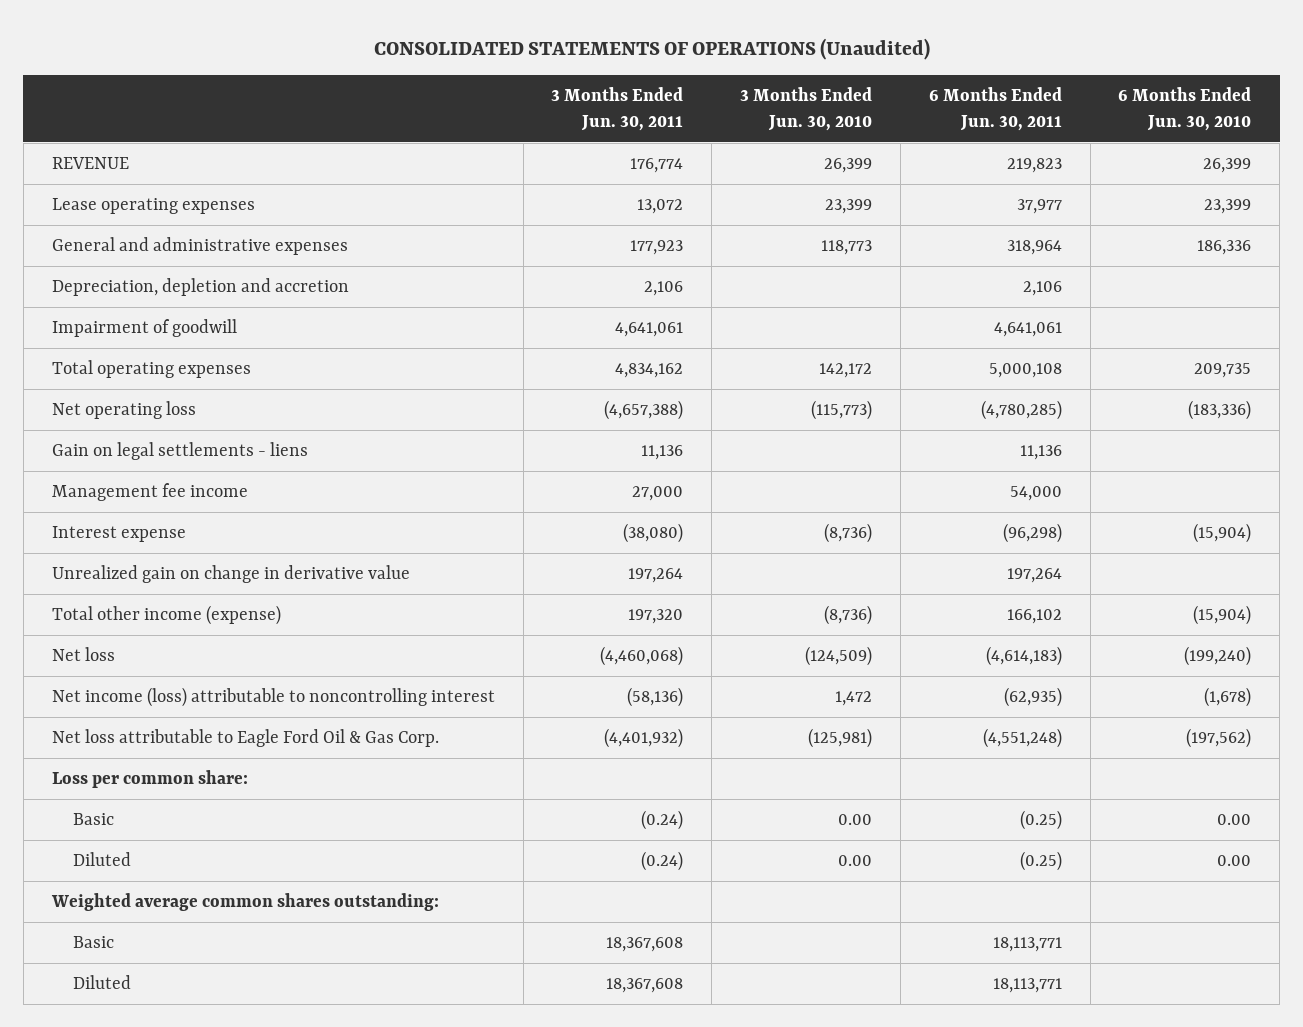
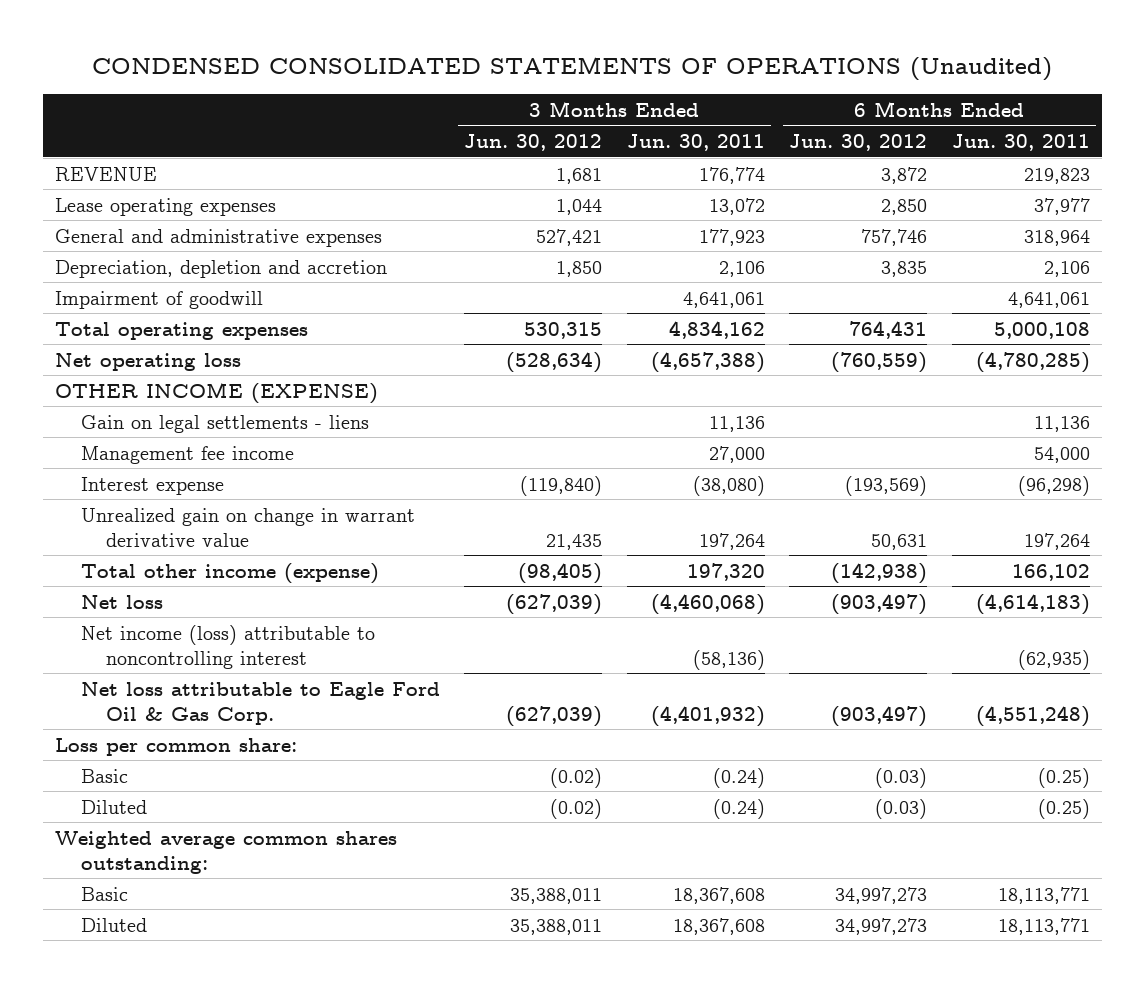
[373,37,930,60] CONSOLIDATED STATEMENTS OF OPERATIONS (Unaudited) -> [92,57,1053,82] CONDENSED CONSOLIDATED STATEMENTS OF OPERATIONS (Unaudited)
[740,87,873,131] 3 Months Ended Jun. 30, 2010 -> none
[1118,87,1252,131] 6 Months Ended Jun. 30, 2010 -> none
none -> [464,133,603,151] Jun. 30, 2012
none -> [789,133,928,151] Jun. 30, 2012
none -> [55,381,379,404] OTHER INCOME (EXPENSE)
[51,565,410,584] Unrealized gain on change in derivative value -> [80,507,415,547] Unrealized gain on change in warrant derivative value

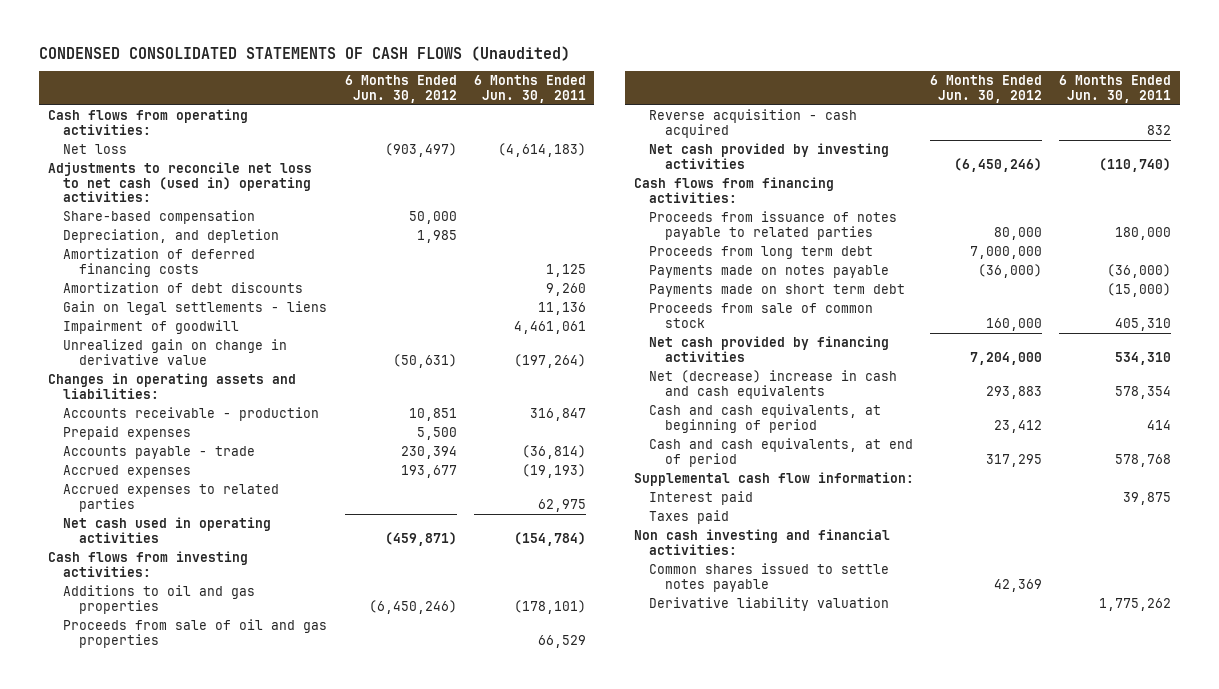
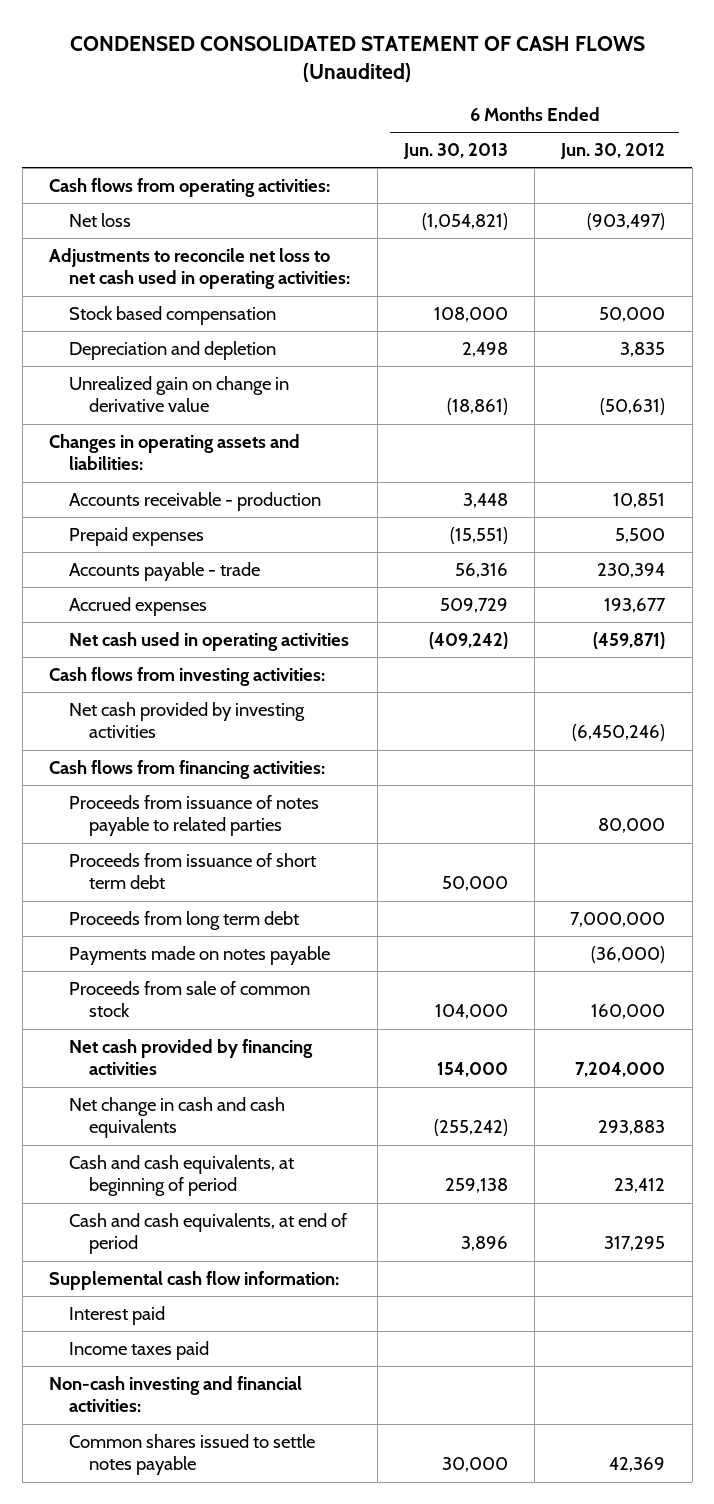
[39,45,571,61] CONDENSED CONSOLIDATED STATEMENTS OF CASH FLOWS (Unaudited) -> [70,35,646,83] CONDENSED CONSOLIDATED STATEMENT OF CASH FLOWS (Unaudited)
[473,75,586,103] 6 Months Ended Jun. 30, 2011 -> none
none -> [402,143,508,160] Jun. 30, 2013
[63,248,256,277] Amortization of deferred financing costs -> none
[63,282,304,294] Amortization of debt discounts -> none
[63,301,328,316] Gain on legal settlements - liens -> none
[63,320,240,335] Impairment of goodwill -> none
[47,162,312,202] Adjustments to reconcile net loss to net cash (used in) operating activities: -> [49,247,351,290] Adjustments to reconcile net loss to net cash used in operating activities:
[63,210,256,225] Share-based compensation -> [69,305,277,325] Stock based compensation
[63,229,280,244] Depreciation, and depletion -> [69,340,277,360] Depreciation and depletion
[416,230,457,244] 1,985 -> [620,341,666,357] 3,835
[63,484,280,512] Accrued expenses to related parties -> none
[63,585,256,614] Additions to oil and gas properties -> none
[63,619,328,648] Proceeds from sale of oil and gas properties -> none
[649,109,858,138] Reverse acquisition - cash acquired -> none
none -> [69,852,317,890] Proceeds from issuance of short term debt
[649,284,906,298] Payments made on short term debt -> none
[649,370,898,399] Net (decrease) increase in cash and cash equivalents -> [69,1096,286,1139] Net change in cash and cash equivalents
[649,510,730,525] Taxes paid -> [69,1340,210,1360] Income taxes paid
[633,529,890,555] Non cash investing and financial activities: -> [49,1375,303,1413] Non-cash investing and financial activities:
[649,597,890,612] Derivative liability valuation -> none

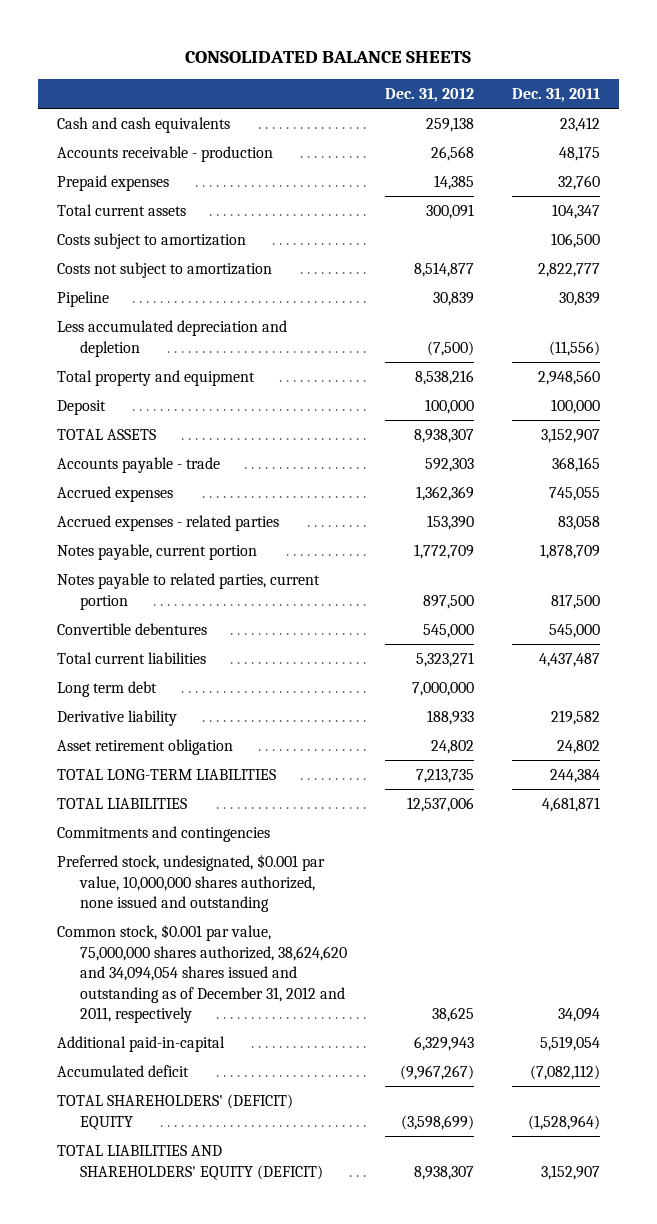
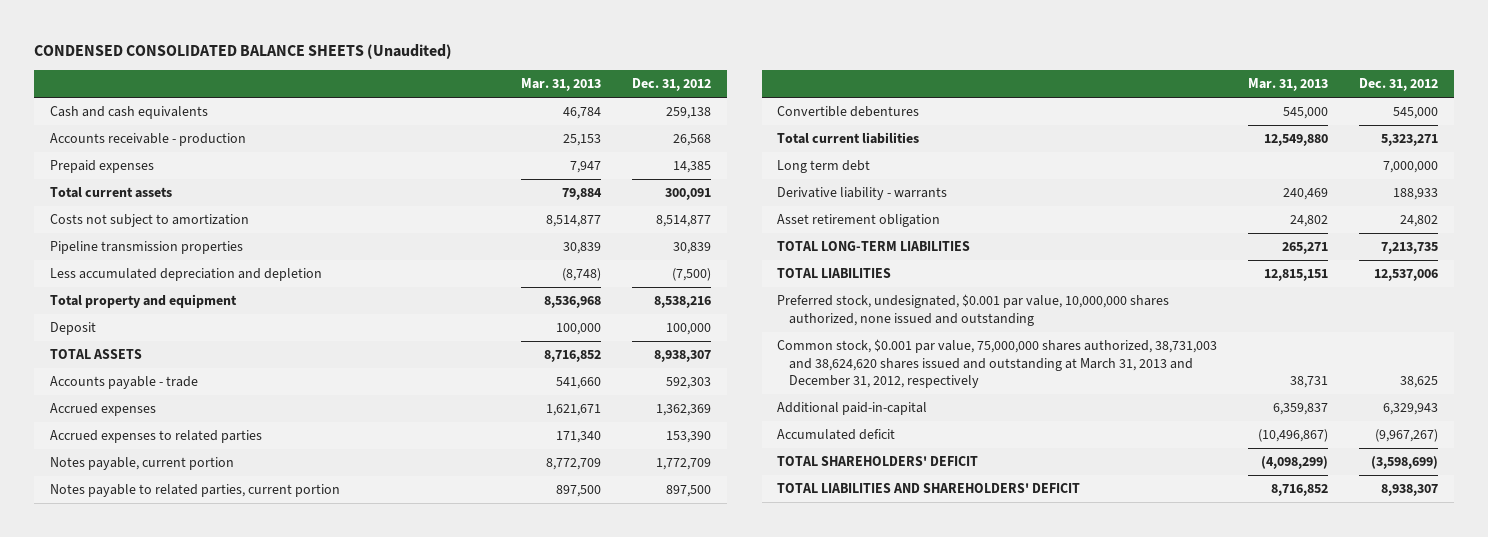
[185,51,472,64] CONSOLIDATED BALANCE SHEETS -> [34,43,453,59] CONDENSED CONSOLIDATED BALANCE SHEETS (Unaudited)
[511,88,600,103] Dec. 31, 2011 -> none
none -> [521,77,602,91] Mar. 31, 2013
[56,232,246,249] Costs subject to amortization -> none
[56,290,109,307] Pipeline -> [50,241,244,255] Pipeline transmission properties
[56,514,279,531] Accrued expenses - related parties -> [50,430,263,444] Accrued expenses to related parties
[56,709,177,726] Derivative liability -> [777,187,948,201] Derivative liability - warrants
[56,825,270,842] Commitments and contingencies -> none
[56,923,348,1024] Common stock, $0.001 par value, 75,000,000 shares authorized, 38,624,620 and 34,094,054 shares issued and outstanding as of December 31, 2012 and 2011, respectively -> [777,339,1218,389] Common stock, $0.001 par value, 75,000,000 shares authorized, 38,731,003 and 38,624,620 shares issued and outstanding at March 31, 2013 and December 31, 2012, respectively
[56,1093,293,1130] TOTAL SHAREHOLDERS' (DEFICIT) EQUITY -> [777,456,979,467] TOTAL SHAREHOLDERS' DEFICIT
[56,1144,324,1180] TOTAL LIABILITIES AND SHAREHOLDERS' EQUITY (DEFICIT) -> [777,483,1081,494] TOTAL LIABILITIES AND SHAREHOLDERS' DEFICIT

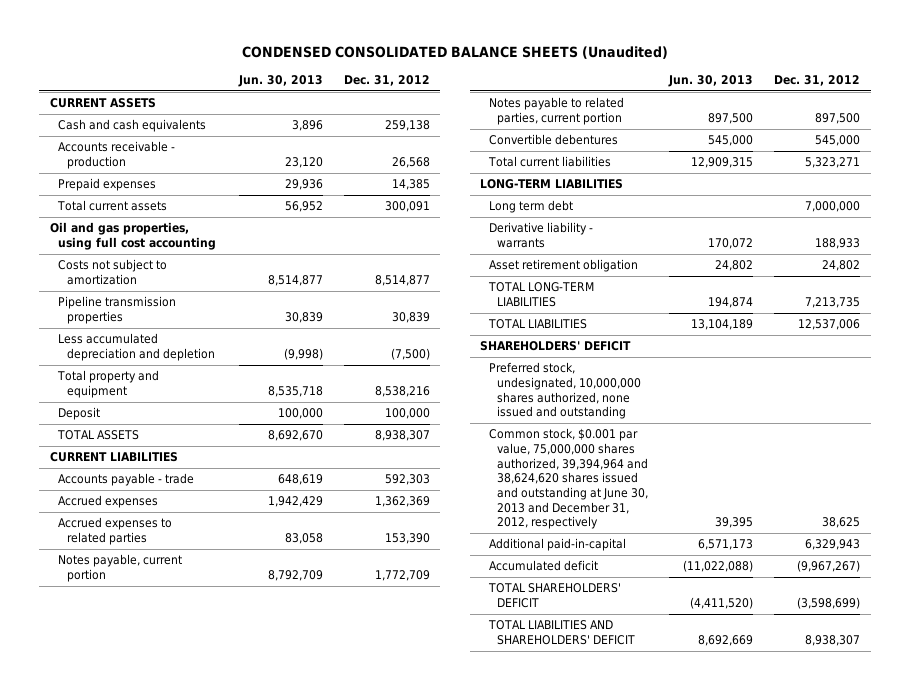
[521,77,602,91] Mar. 31, 2013 -> none
none -> [237,75,323,88] Jun. 30, 2013
none -> [49,98,156,109] CURRENT ASSETS
none -> [49,222,217,250] Oil and gas properties, using full cost accounting
none -> [49,452,178,463] CURRENT LIABILITIES
none -> [480,179,624,190] LONG-TERM LIABILITIES
none -> [480,341,632,352] SHAREHOLDERS' DEFICIT
[777,294,1170,326] Preferred stock, undesignated, $0.001 par value, 10,000,000 shares authorized, none issued and outstanding -> [488,362,642,420] Preferred stock, undesignated, 10,000,000 shares authorized, none issued and outstanding
[777,339,1218,389] Common stock, $0.001 par value, 75,000,000 shares authorized, 38,731,003 and 38,624,620 shares issued and outstanding at March 31, 2013 and December 31, 2012, respectively -> [488,428,649,530] Common stock, $0.001 par value, 75,000,000 shares authorized, 39,394,964 and 38,624,620 shares issued and outstanding at June 30, 2013 and December 31, 2012, respectively

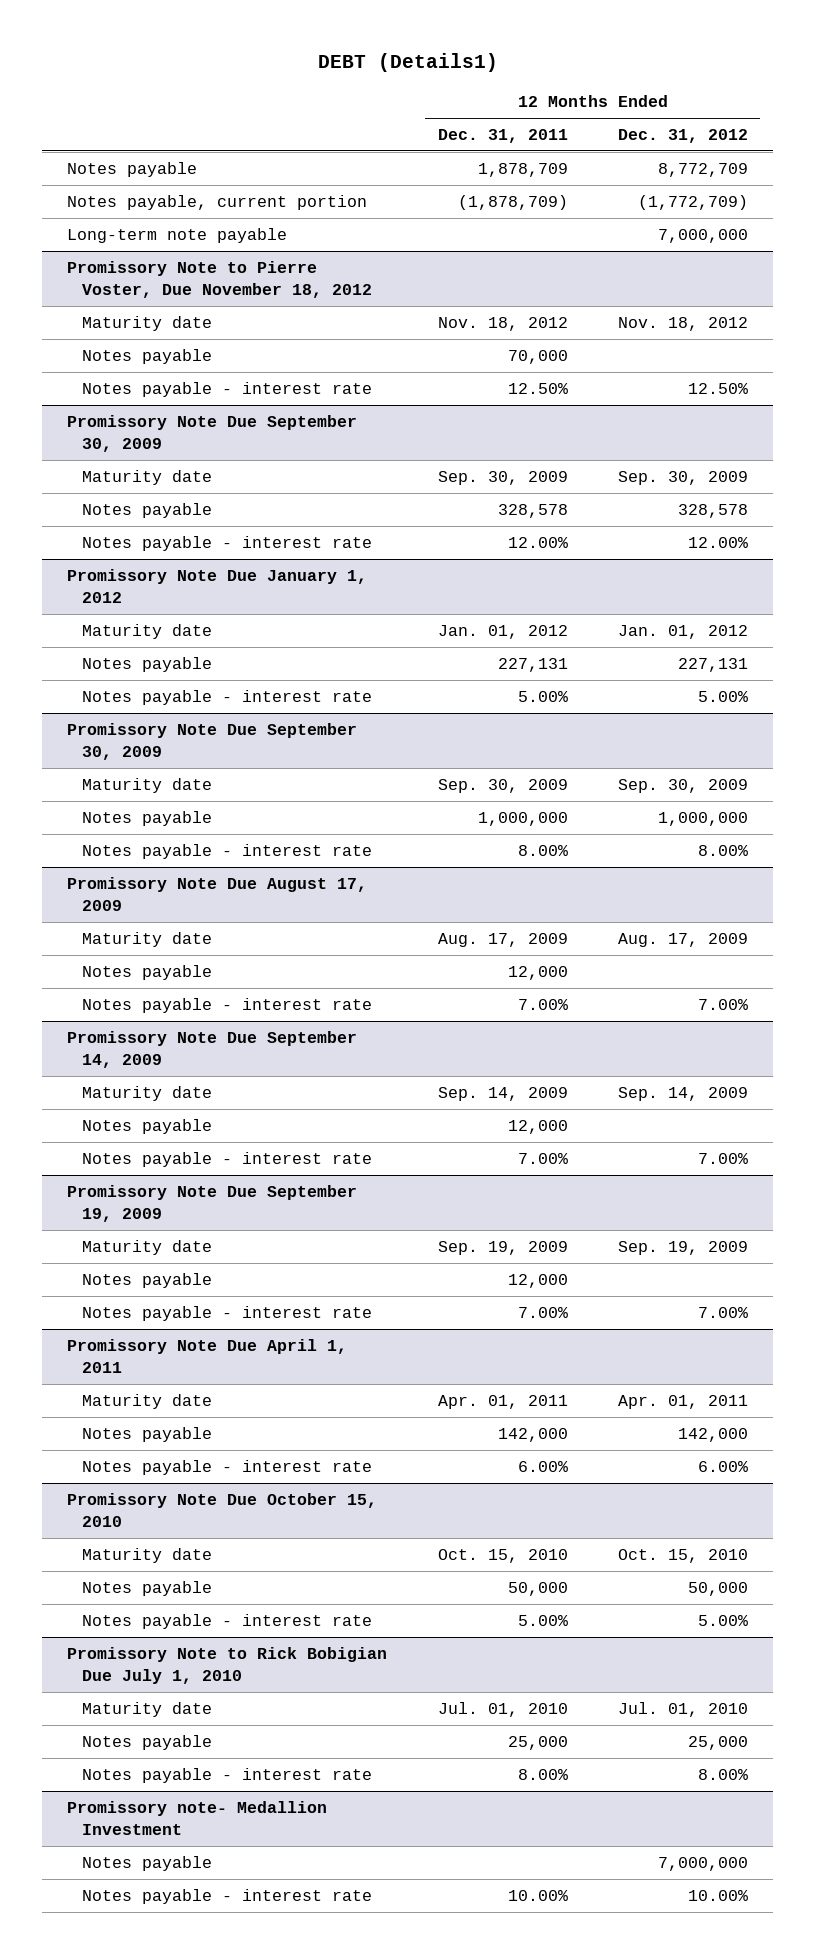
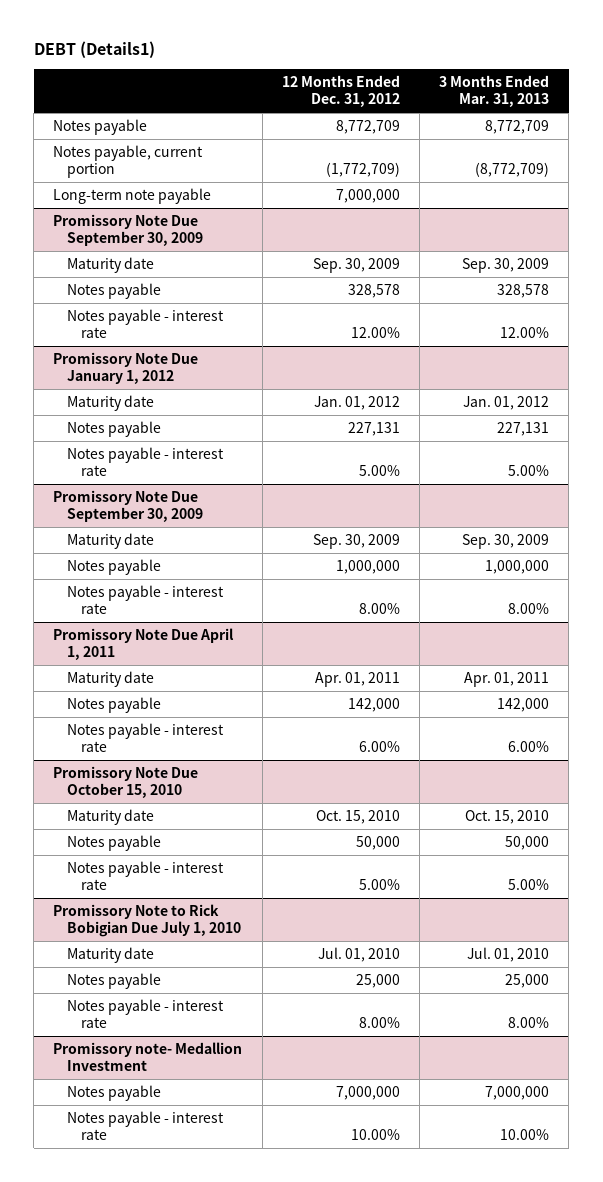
[437,129,568,144] Dec. 31, 2011 -> none
none -> [439,75,550,108] 3 Months Ended Mar. 31, 2013
[67,260,373,298] Promissory Note to Pierre Voster, Due November 18, 2012 -> none
[82,315,213,331] Maturity date -> none
[82,348,213,364] Notes payable -> none
[82,381,373,397] Notes payable - interest rate -> none
[67,876,368,911] Promissory Note Due August 17, 2009 -> none
[82,931,213,947] Maturity date -> none
[82,964,213,980] Notes payable -> none
[82,997,373,1013] Notes payable - interest rate -> none
[67,1030,358,1068] Promissory Note Due September 14, 2009 -> none
[82,1085,213,1101] Maturity date -> none
[82,1118,213,1134] Notes payable -> none
[82,1151,373,1167] Notes payable - interest rate -> none
[67,1184,358,1222] Promissory Note Due September 19, 2009 -> none
[82,1239,213,1255] Maturity date -> none
[82,1272,213,1288] Notes payable -> none
[82,1305,373,1321] Notes payable - interest rate -> none

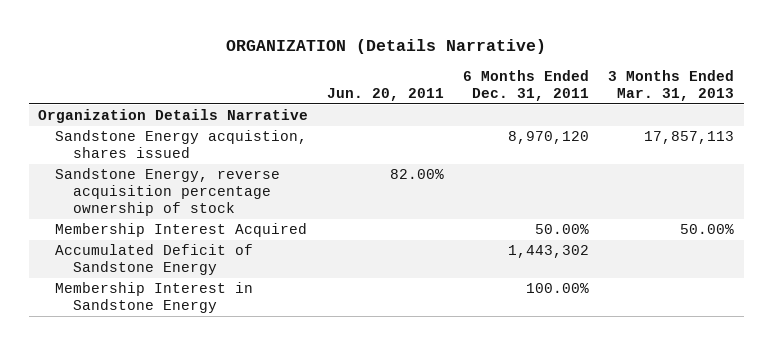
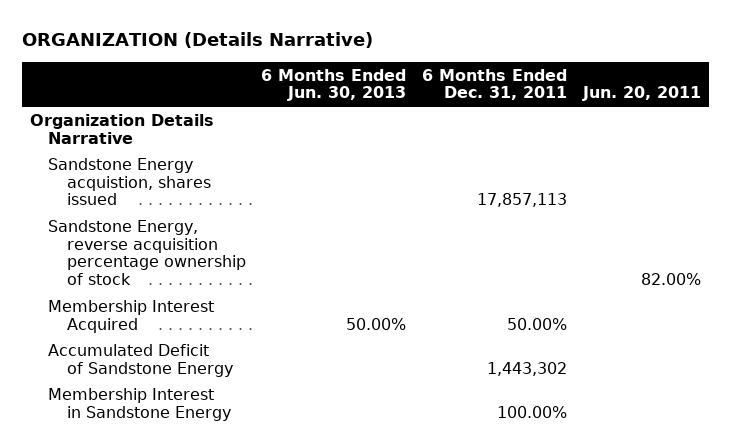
[608,69,735,102] 3 Months Ended Mar. 31, 2013 -> none
none -> [261,68,407,102] 6 Months Ended Jun. 30, 2013
[508,131,590,145] 8,970,120 -> [477,193,568,208] 17,857,113

